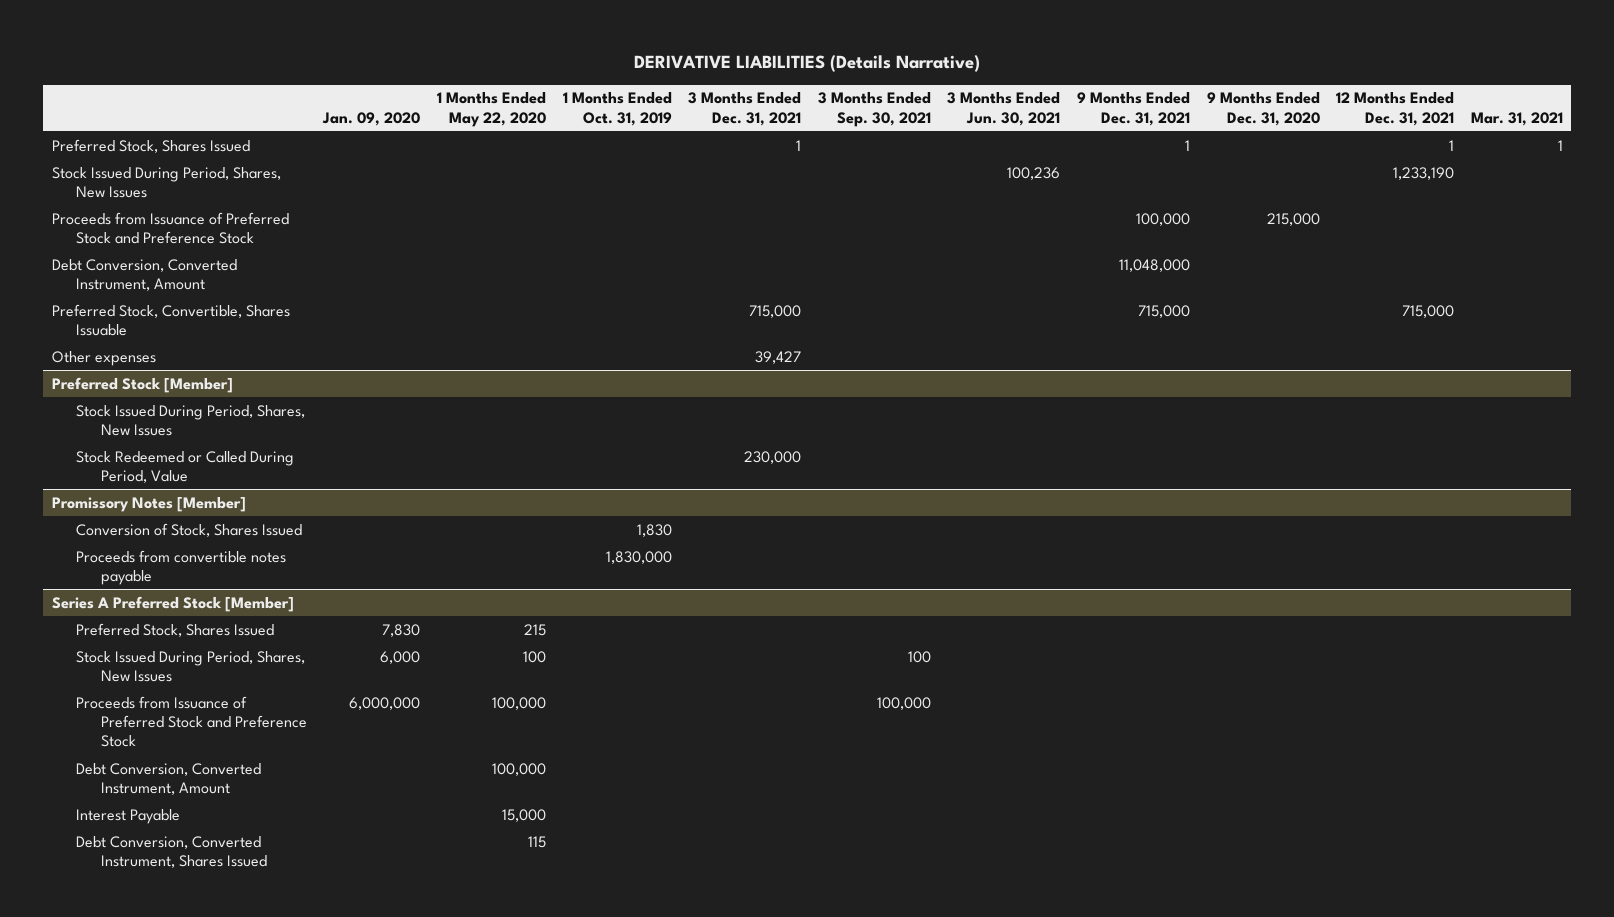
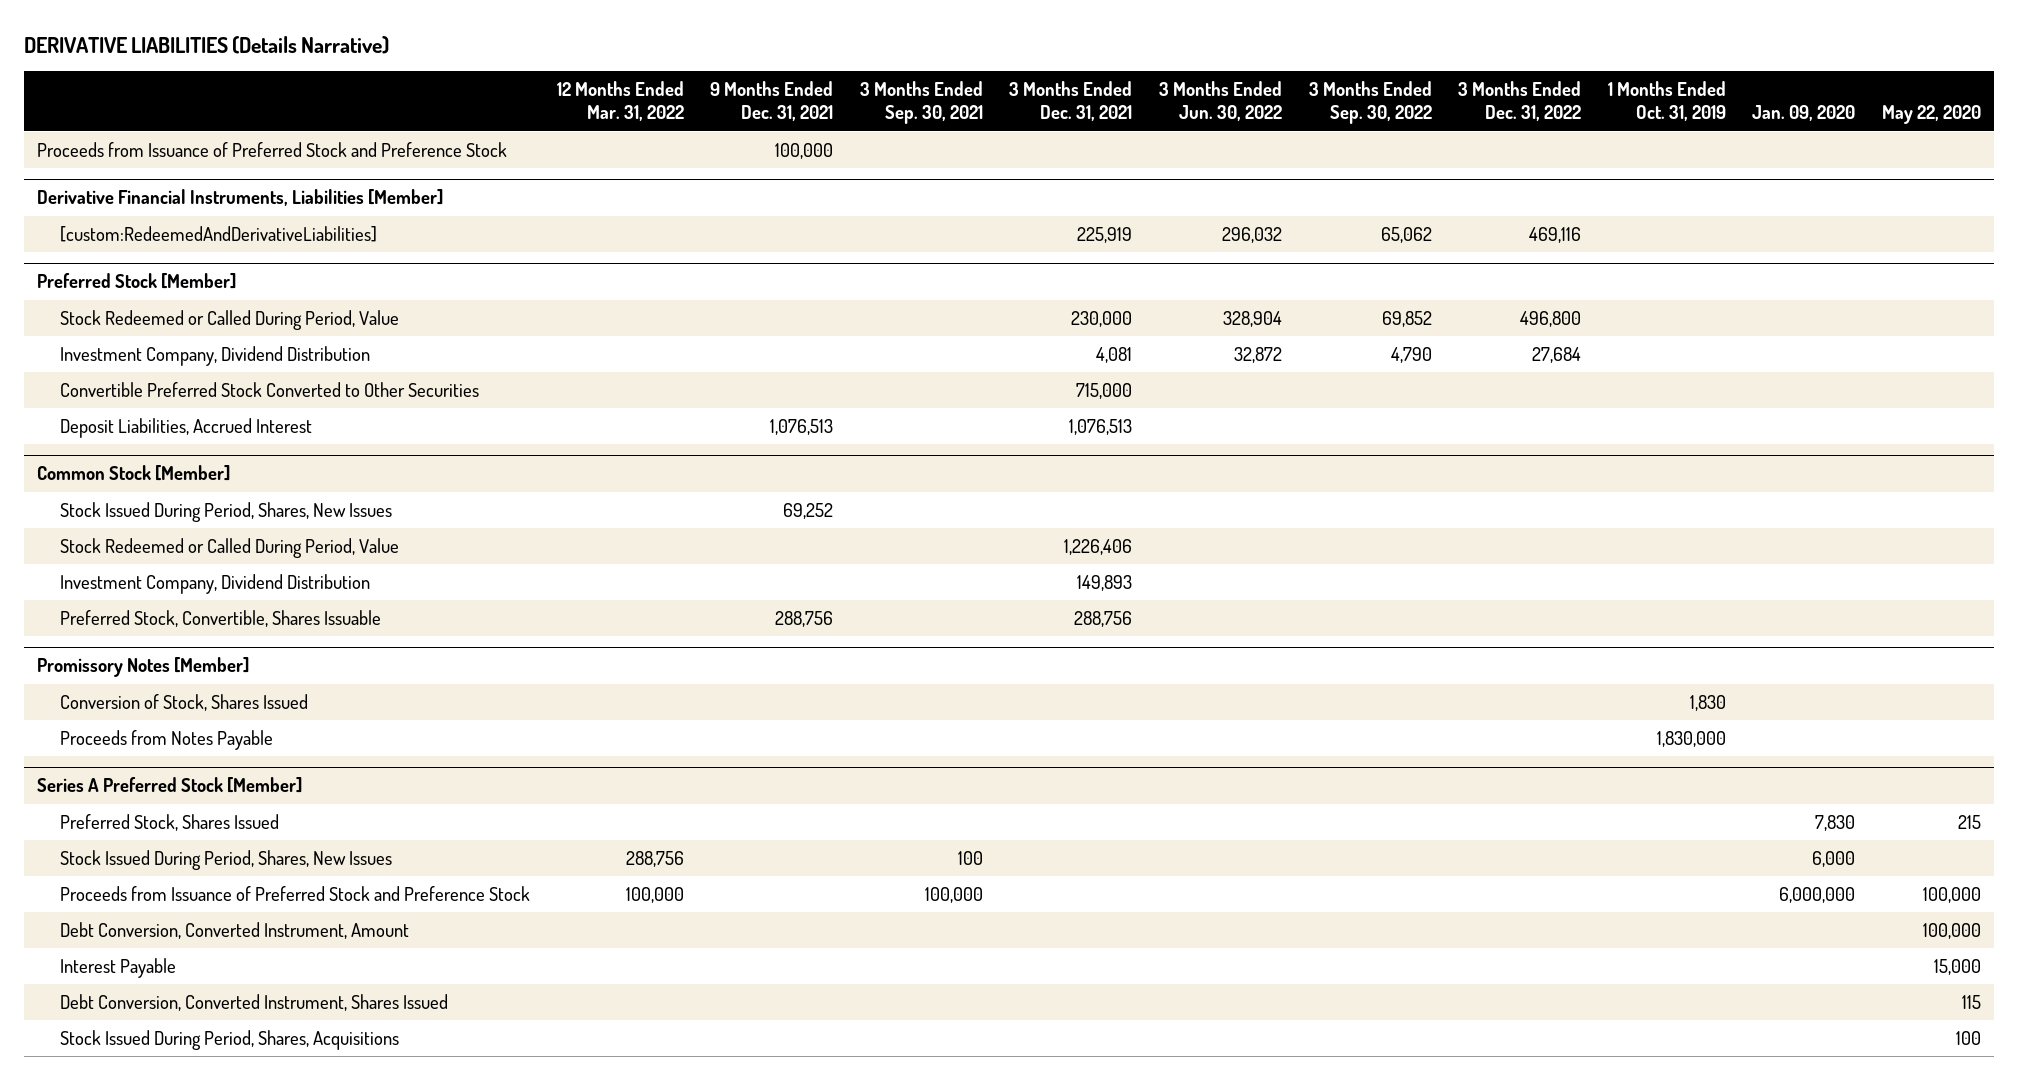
[437,92,547,127] 1 Months Ended May 22, 2020 -> none
[947,92,1061,126] 3 Months Ended Jun. 30, 2021 -> none
[1206,92,1320,126] 9 Months Ended Dec. 31, 2020 -> none
[1336,92,1455,126] 12 Months Ended Dec. 31, 2021 -> none
[1470,111,1563,126] Mar. 31, 2021 -> none
none -> [556,80,684,122] 12 Months Ended Mar. 31, 2022
none -> [1159,80,1283,122] 3 Months Ended Jun. 30, 2022
none -> [1308,80,1432,125] 3 Months Ended Sep. 30, 2022
none -> [1458,80,1582,122] 3 Months Ended Dec. 31, 2022
none -> [1881,105,1981,125] May 22, 2020
[51,138,250,153] Preferred Stock, Shares Issued -> none
[51,166,281,199] Stock Issued During Period, Shares, New Issues -> none
[51,258,237,292] Debt Conversion, Converted Instrument, Amount -> none
[51,303,290,337] Preferred Stock, Convertible, Shares Issuable -> none
[51,350,156,366] Other expenses -> none
none -> [37,189,444,207] Derivative Financial Instruments, Liabilities [Member]
none -> [60,225,378,242] [custom:RedeemedAndDerivativeLiabilities]
[76,404,306,437] Stock Issued During Period, Shares, New Issues -> none
none -> [60,345,371,366] Investment Company, Dividend Distribution
none -> [60,381,480,397] Convertible Preferred Stock Converted to Other Securities
none -> [60,417,313,438] Deposit Liabilities, Accrued Interest
none -> [37,465,231,482] Common Stock [Member]
none -> [60,501,393,522] Stock Issued During Period, Shares, New Issues
none -> [60,537,400,558] Stock Redeemed or Called During Period, Value
none -> [60,573,371,594] Investment Company, Dividend Distribution
none -> [60,609,382,627] Preferred Stock, Convertible, Shares Issuable
[76,549,287,586] Proceeds from convertible notes payable -> [60,729,274,750] Proceeds from Notes Payable
none -> [60,1029,400,1050] Stock Issued During Period, Shares, Acquisitions

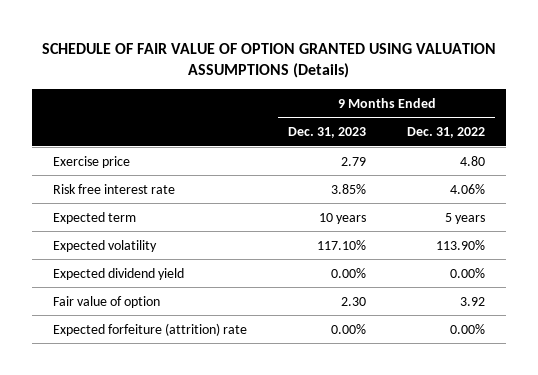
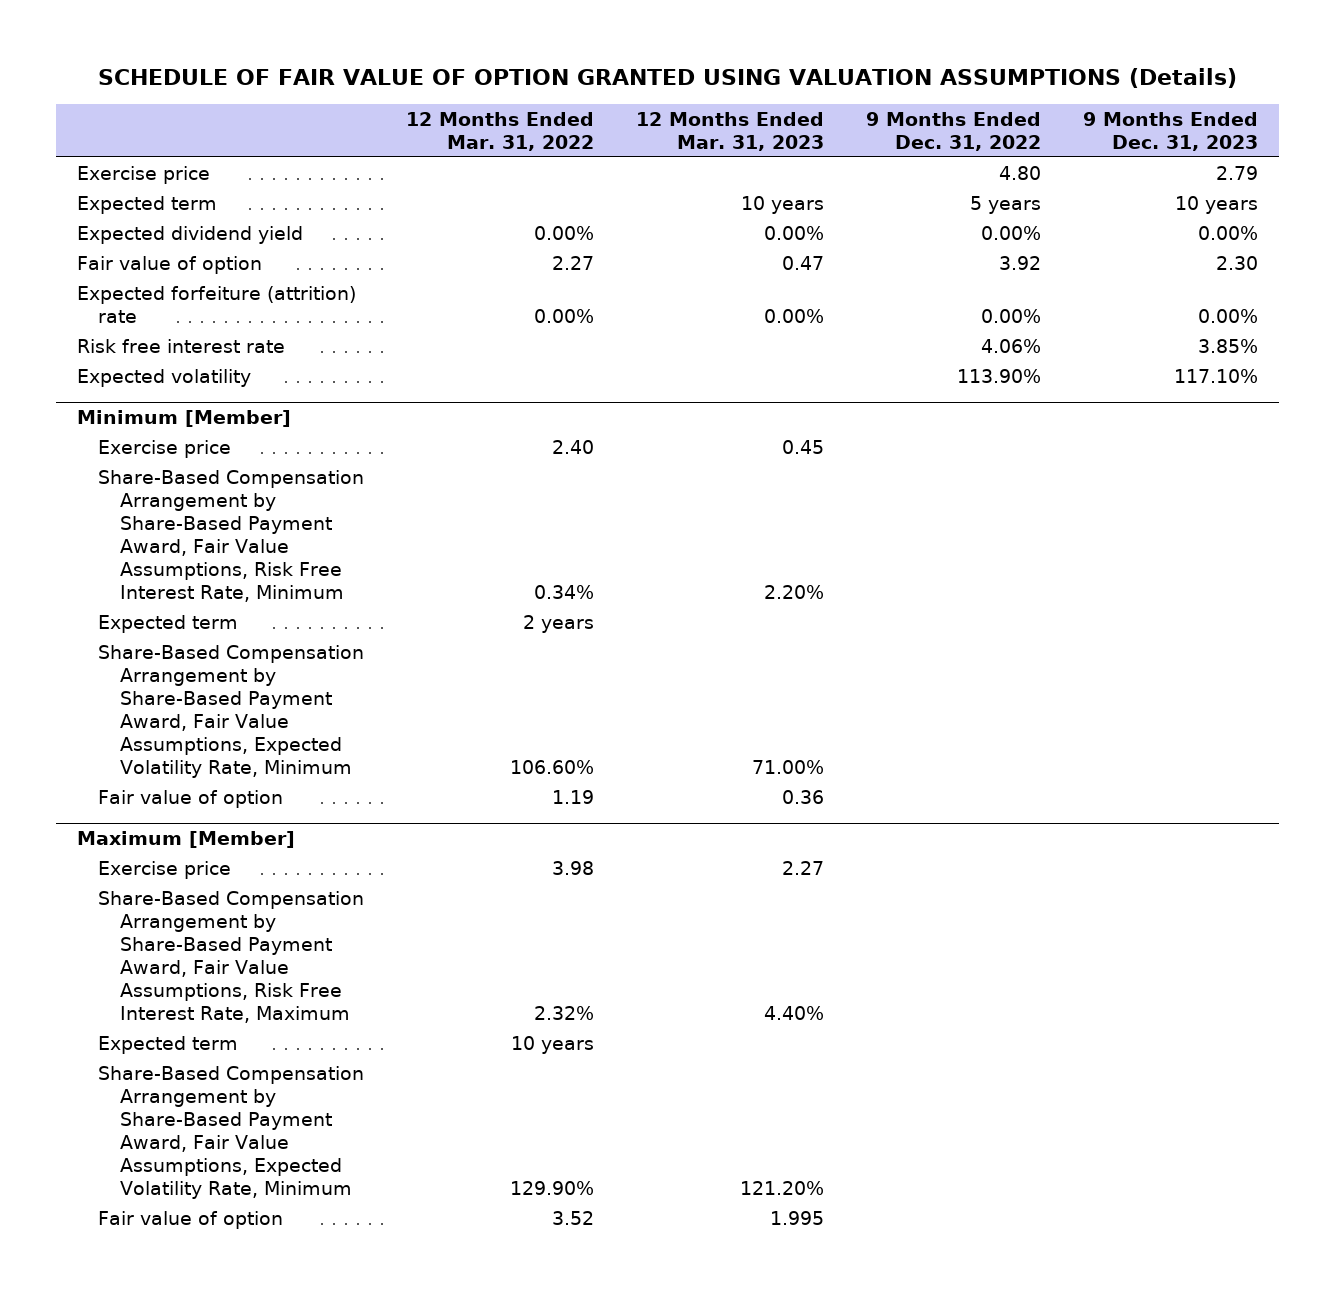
none -> [406,111,595,151] 12 Months Ended Mar. 31, 2022
none -> [636,111,825,151] 12 Months Ended Mar. 31, 2023
[52,183,175,194] Risk free interest rate -> [76,338,285,353] Risk free interest rate
[52,239,157,252] Expected volatility -> [76,368,251,387] Expected volatility
none -> [76,410,291,428] Minimum [Member]
none -> [98,439,232,458] Exercise price
none -> [98,469,365,602] Share-Based Compensation Arrangement by Share-Based Payment Award, Fair Value Assumptions, Risk Free Interest Rate, Minimum
none -> [98,614,239,633] Expected term
none -> [98,644,365,778] Share-Based Compensation Arrangement by Share-Based Payment Award, Fair Value Assumptions, Expected Volatility Rate, Minimum
none -> [98,789,284,808] Fair value of option
none -> [76,831,295,849] Maximum [Member]
none -> [98,860,232,879] Exercise price
none -> [98,890,365,1023] Share-Based Compensation Arrangement by Share-Based Payment Award, Fair Value Assumptions, Risk Free Interest Rate, Maximum
none -> [98,1035,239,1054] Expected term
none -> [98,1065,365,1199] Share-Based Compensation Arrangement by Share-Based Payment Award, Fair Value Assumptions, Expected Volatility Rate, Minimum
none -> [98,1210,284,1229] Fair value of option

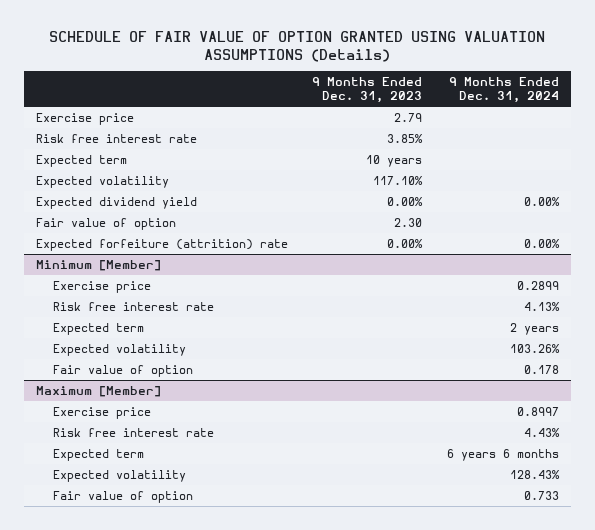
[406,111,595,151] 12 Months Ended Mar. 31, 2022 -> none
[636,111,825,151] 12 Months Ended Mar. 31, 2023 -> none
[866,111,1042,151] 9 Months Ended Dec. 31, 2022 -> none
none -> [448,77,559,104] 9 Months Ended Dec. 31, 2024
[76,338,285,353] Risk free interest rate -> [35,133,197,143] Risk free interest rate
[76,368,251,387] Expected volatility -> [35,175,169,188] Expected volatility
[98,469,365,602] Share-Based Compensation Arrangement by Share-Based Payment Award, Fair Value Assumptions, Risk Free Interest Rate, Minimum -> none
none -> [52,301,214,311] Risk free interest rate
[98,644,365,778] Share-Based Compensation Arrangement by Share-Based Payment Award, Fair Value Assumptions, Expected Volatility Rate, Minimum -> none
none -> [52,343,186,356] Expected volatility
[98,890,365,1023] Share-Based Compensation Arrangement by Share-Based Payment Award, Fair Value Assumptions, Risk Free Interest Rate, Maximum -> none
none -> [52,427,214,437] Risk free interest rate
[98,1065,365,1199] Share-Based Compensation Arrangement by Share-Based Payment Award, Fair Value Assumptions, Expected Volatility Rate, Minimum -> none
none -> [52,469,186,482] Expected volatility

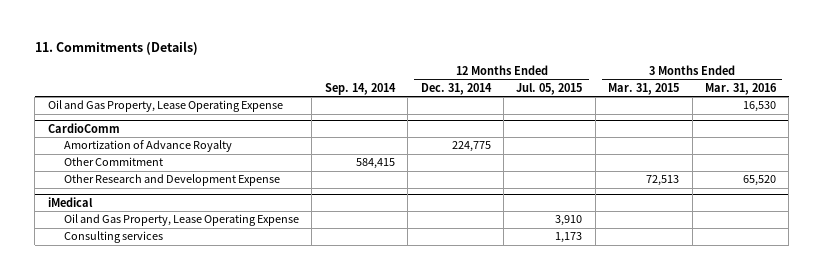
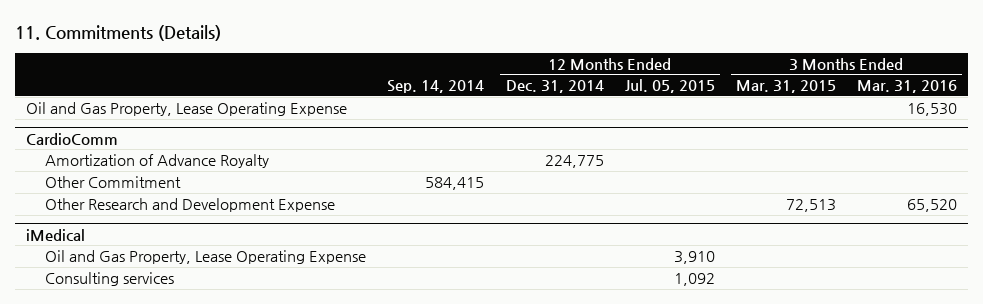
[555,232,583,244] 1,173 -> [673,272,715,286] 1,092

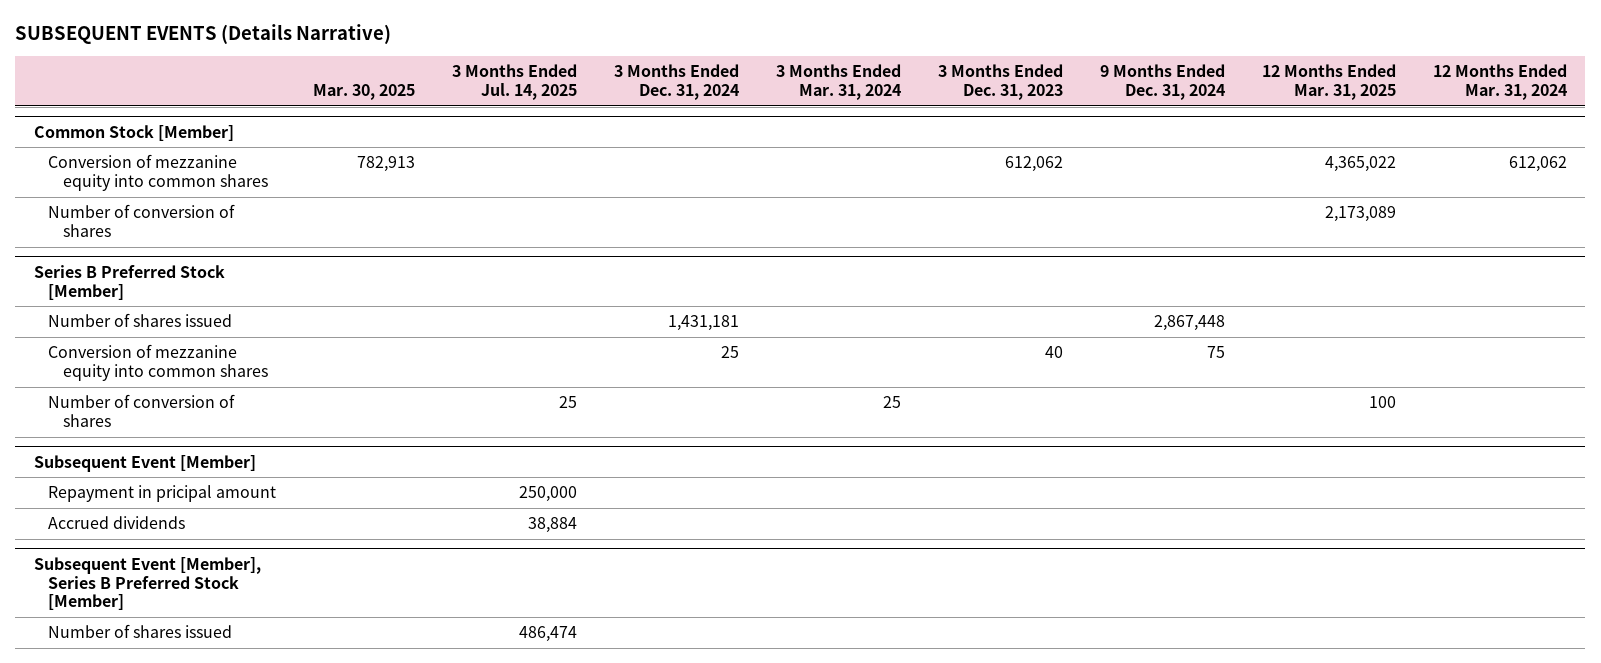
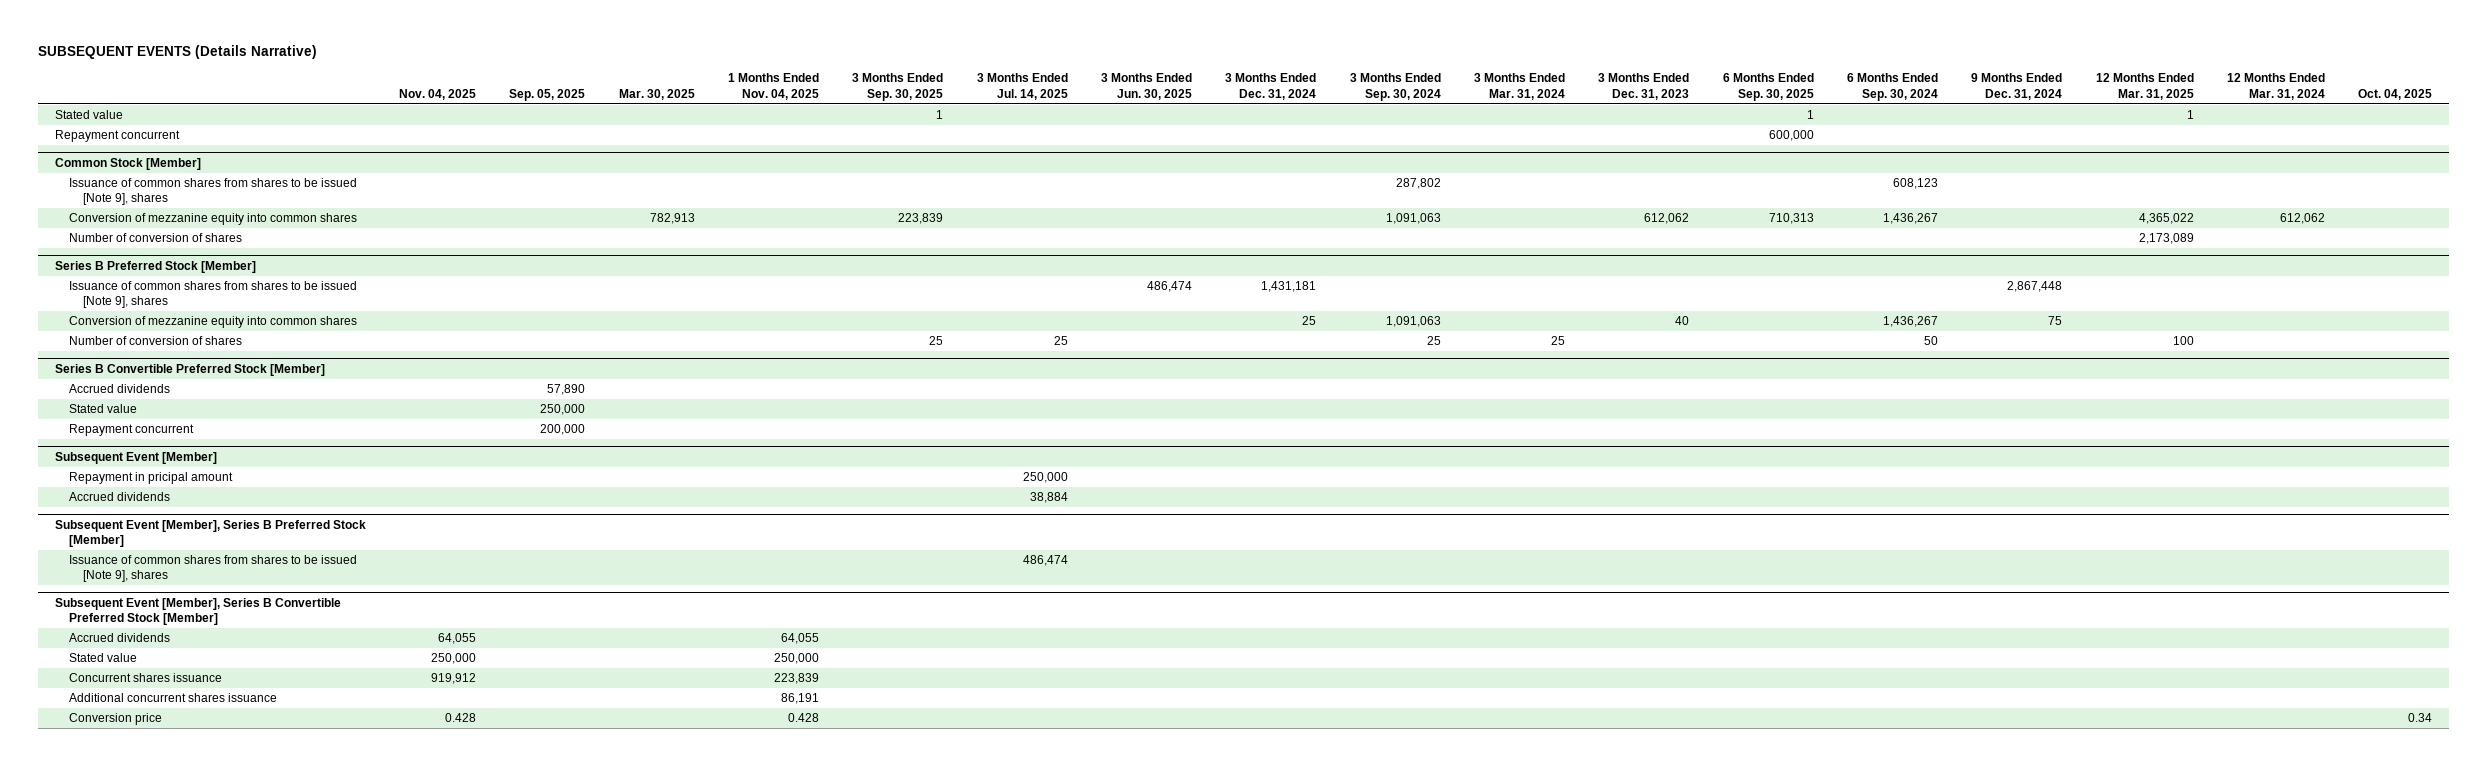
none -> [399,88,477,100] Nov. 04, 2025
none -> [509,88,586,101] Sep. 05, 2025
none -> [728,73,820,100] 1 Months Ended Nov. 04, 2025
none -> [852,73,944,101] 3 Months Ended Sep. 30, 2025
none -> [1101,73,1193,100] 3 Months Ended Jun. 30, 2025
none -> [1349,73,1441,101] 3 Months Ended Sep. 30, 2024
none -> [1722,73,1814,101] 6 Months Ended Sep. 30, 2025
none -> [1847,73,1939,101] 6 Months Ended Sep. 30, 2024
none -> [2358,88,2433,100] Oct. 04, 2025
none -> [54,110,123,120] Stated value
none -> [54,130,180,143] Repayment concurrent
none -> [69,178,358,206] Issuance of common shares from shares to be issued [Note 9], shares
[48,313,233,328] Number of shares issued -> [69,281,358,309] Issuance of common shares from shares to be issued [Note 9], shares
none -> [54,363,325,376] Series B Convertible Preferred Stock [Member]
none -> [69,384,171,394] Accrued dividends
none -> [69,404,138,414] Stated value
none -> [69,424,195,437] Repayment concurrent
[48,624,233,639] Number of shares issued -> [69,555,358,583] Issuance of common shares from shares to be issued [Note 9], shares
none -> [54,597,341,626] Subsequent Event [Member], Series B Convertible Preferred Stock [Member]
none -> [69,633,171,643] Accrued dividends
none -> [69,653,138,663] Stated value
none -> [69,673,223,683] Concurrent shares issuance
none -> [69,693,278,703] Additional concurrent shares issuance
none -> [69,713,163,726] Conversion price

